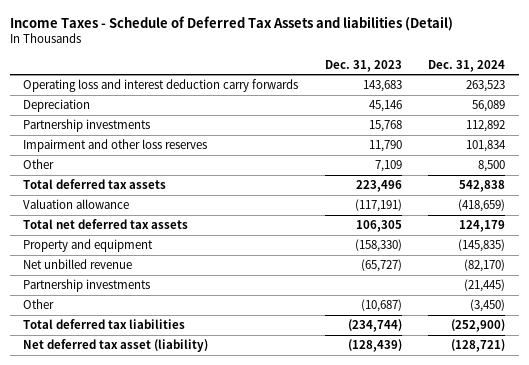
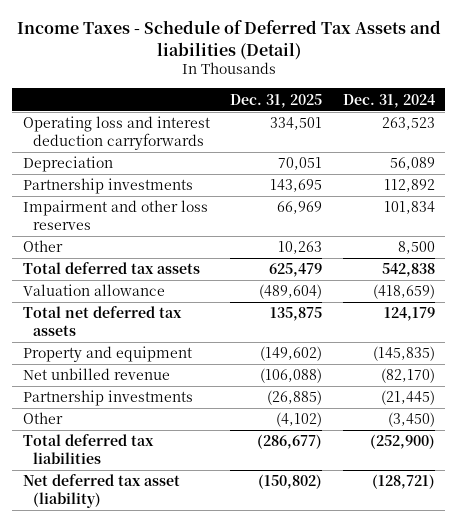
[324,59,402,72] Dec. 31, 2023 -> none
none -> [230,93,323,108] Dec. 31, 2025
[23,79,299,93] Operating loss and interest deduction carry forwards -> [22,116,210,150] Operating loss and interest deduction carryforwards

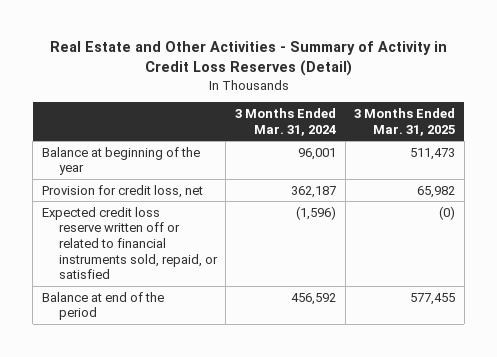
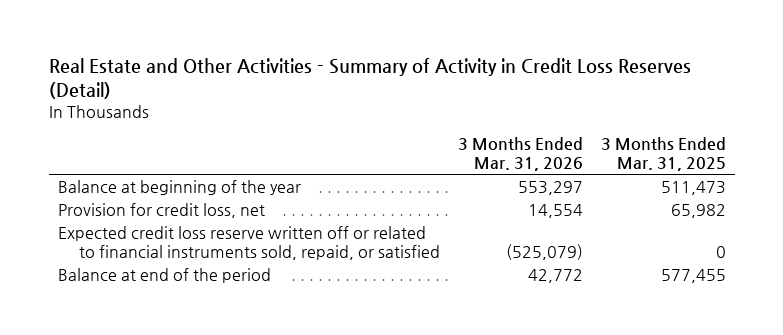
[235,108,337,136] 3 Months Ended Mar. 31, 2024 -> none
none -> [457,136,583,172] 3 Months Ended Mar. 31, 2026
[439,205,456,220] (0) -> [715,246,726,259] 0

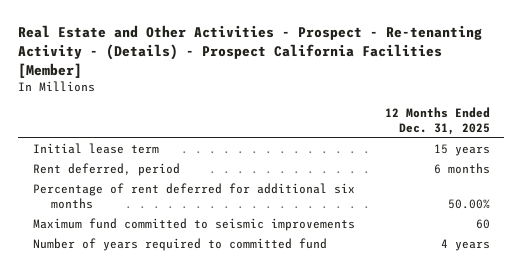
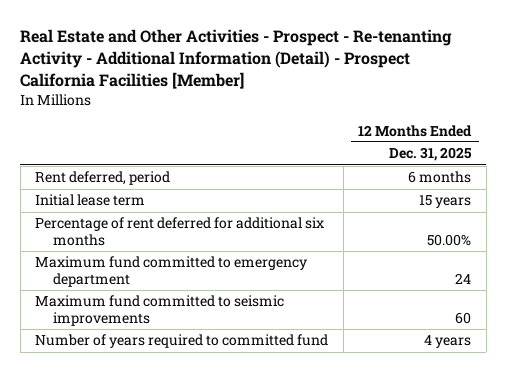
[18,25,483,78] Real Estate and Other Activities - Prospect - Re-tenanting Activity - (Details) - Prospect California Facilities [Member] -> [20,29,453,90] Real Estate and Other Activities - Prospect - Re-tenanting Activity - Additional Information (Detail) - Prospect California Facilities [Member]
[33,143,160,155] Initial lease term -> [35,194,146,207] Initial lease term
none -> [35,256,308,287] Maximum fund committed to emergency department

